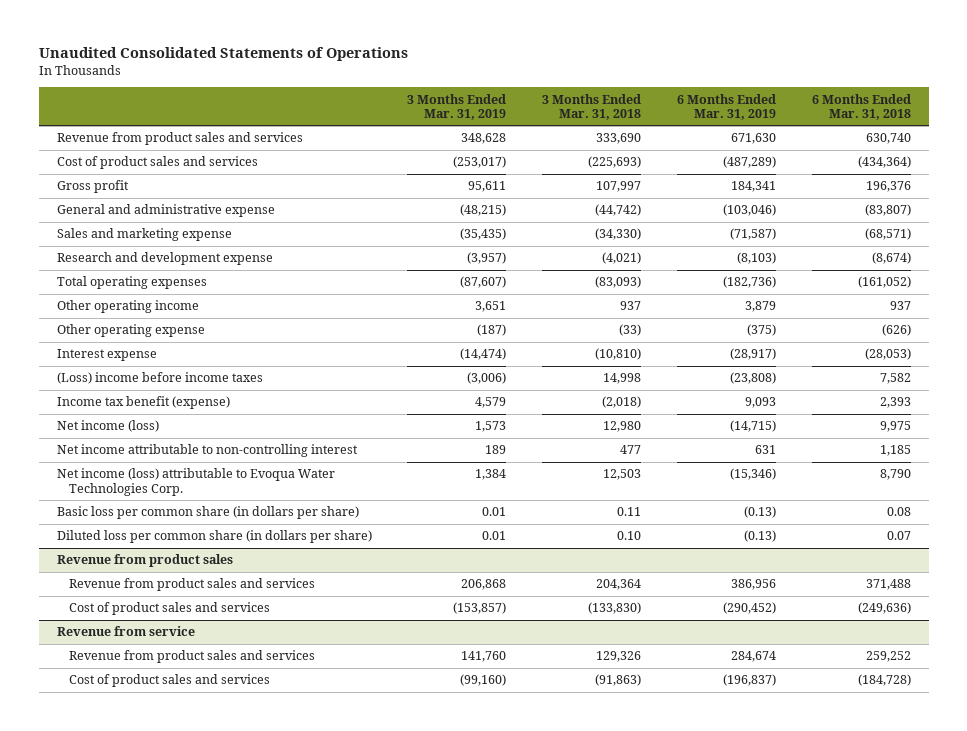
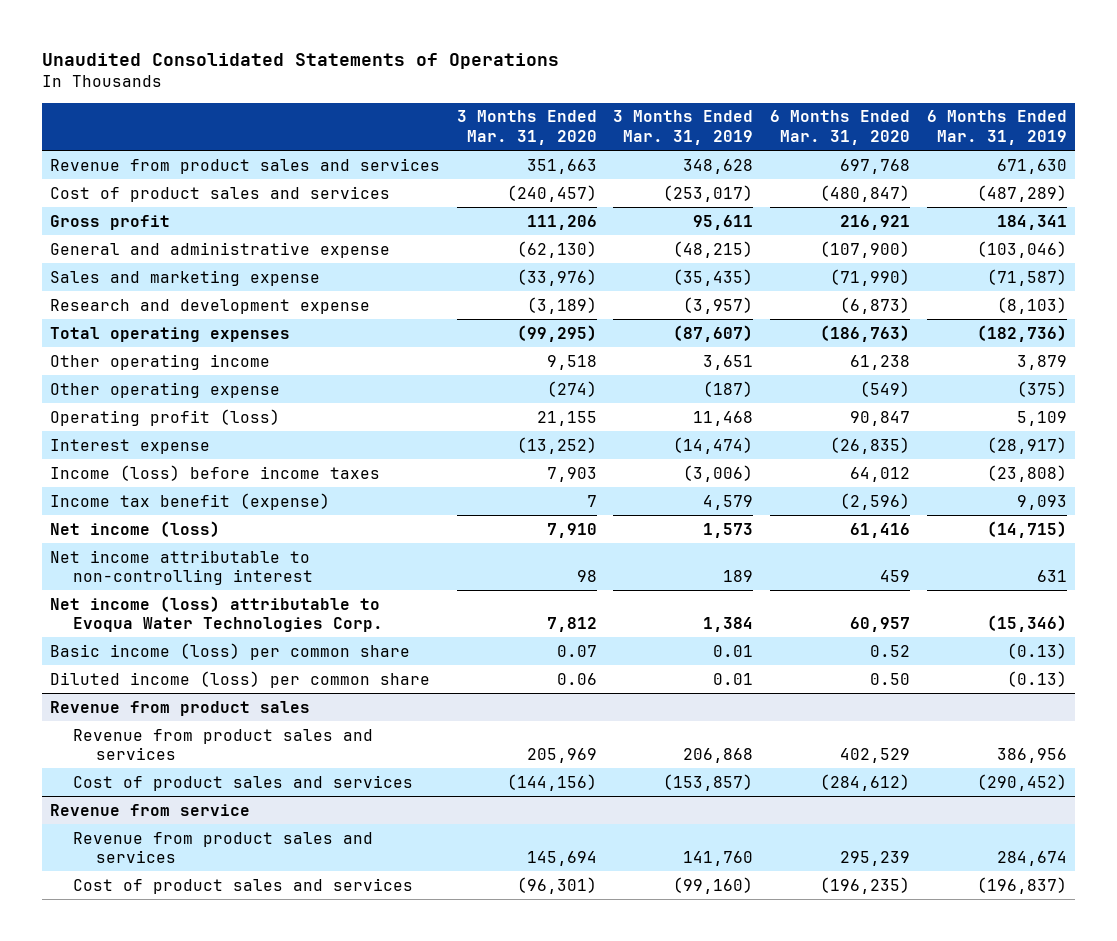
[542,93,642,121] 3 Months Ended Mar. 31, 2018 -> none
[811,93,911,121] 6 Months Ended Mar. 31, 2018 -> none
none -> [456,110,597,145] 3 Months Ended Mar. 31, 2020
none -> [770,110,911,145] 6 Months Ended Mar. 31, 2020
none -> [50,408,281,426] Operating profit (loss)
[56,372,263,385] (Loss) income before income taxes -> [50,464,381,481] Income (loss) before income taxes
[56,506,359,520] Basic loss per common share (in dollars per share) -> [50,642,411,660] Basic income (loss) per common share
[56,530,372,544] Diluted loss per common share (in dollars per share) -> [50,670,431,688] Diluted income (loss) per common share

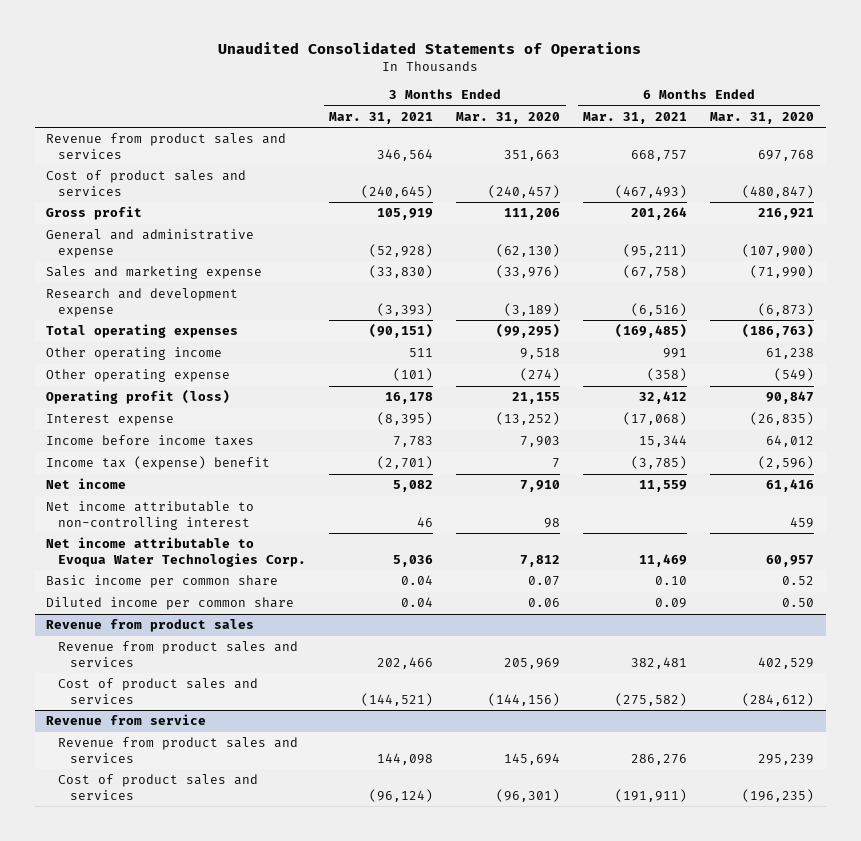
[613,110,754,145] 3 Months Ended Mar. 31, 2019 -> none
[926,110,1067,145] 6 Months Ended Mar. 31, 2019 -> none
none -> [329,111,434,124] Mar. 31, 2021
none -> [583,111,688,124] Mar. 31, 2021
[50,464,381,481] Income (loss) before income taxes -> [46,435,255,447] Income before income taxes
[50,492,331,510] Income tax benefit (expense) -> [46,456,271,471] Income tax (expense) benefit
[50,520,221,537] Net income (loss) -> [46,478,127,490] Net income
[50,595,384,632] Net income (loss) attributable to Evoqua Water Technologies Corp. -> [46,537,307,567] Net income attributable to Evoqua Water Technologies Corp.
[50,642,411,660] Basic income (loss) per common share -> [46,575,279,589] Basic income per common share
[50,670,431,688] Diluted income (loss) per common share -> [46,597,295,611] Diluted income per common share

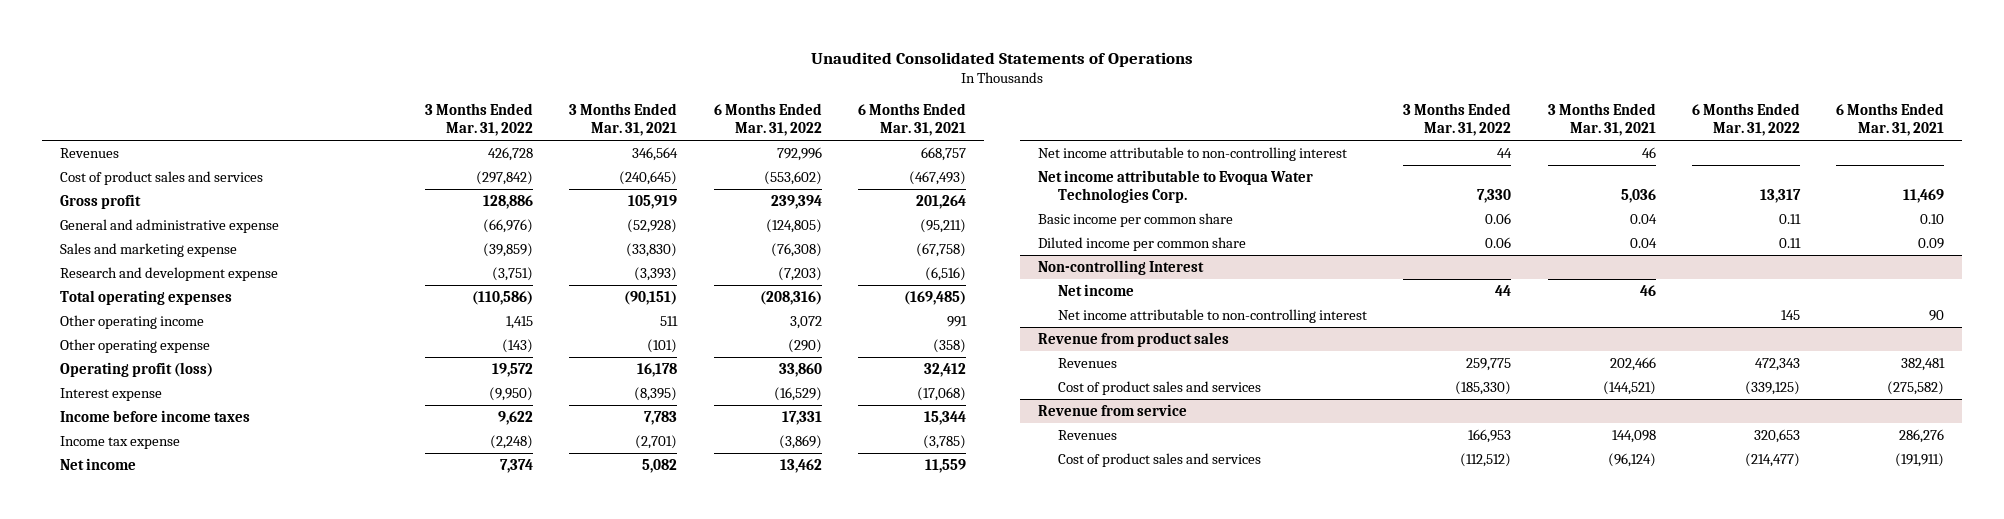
[456,111,561,124] Mar. 31, 2020 -> none
[710,111,815,124] Mar. 31, 2020 -> none
none -> [425,102,534,137] 3 Months Ended Mar. 31, 2022
none -> [713,102,822,137] 6 Months Ended Mar. 31, 2022
[46,133,287,159] Revenue from product sales and services -> [59,147,119,158] Revenues
[46,456,271,471] Income tax (expense) benefit -> [59,435,180,449] Income tax expense
none -> [1038,259,1205,275] Non-controlling Interest
none -> [1058,283,1135,296] Net income
none -> [1058,308,1368,323] Net income attributable to non-controlling interest
[58,641,299,667] Revenue from product sales and services -> [1058,357,1118,368] Revenues
[58,737,299,763] Revenue from product sales and services -> [1058,429,1118,440] Revenues

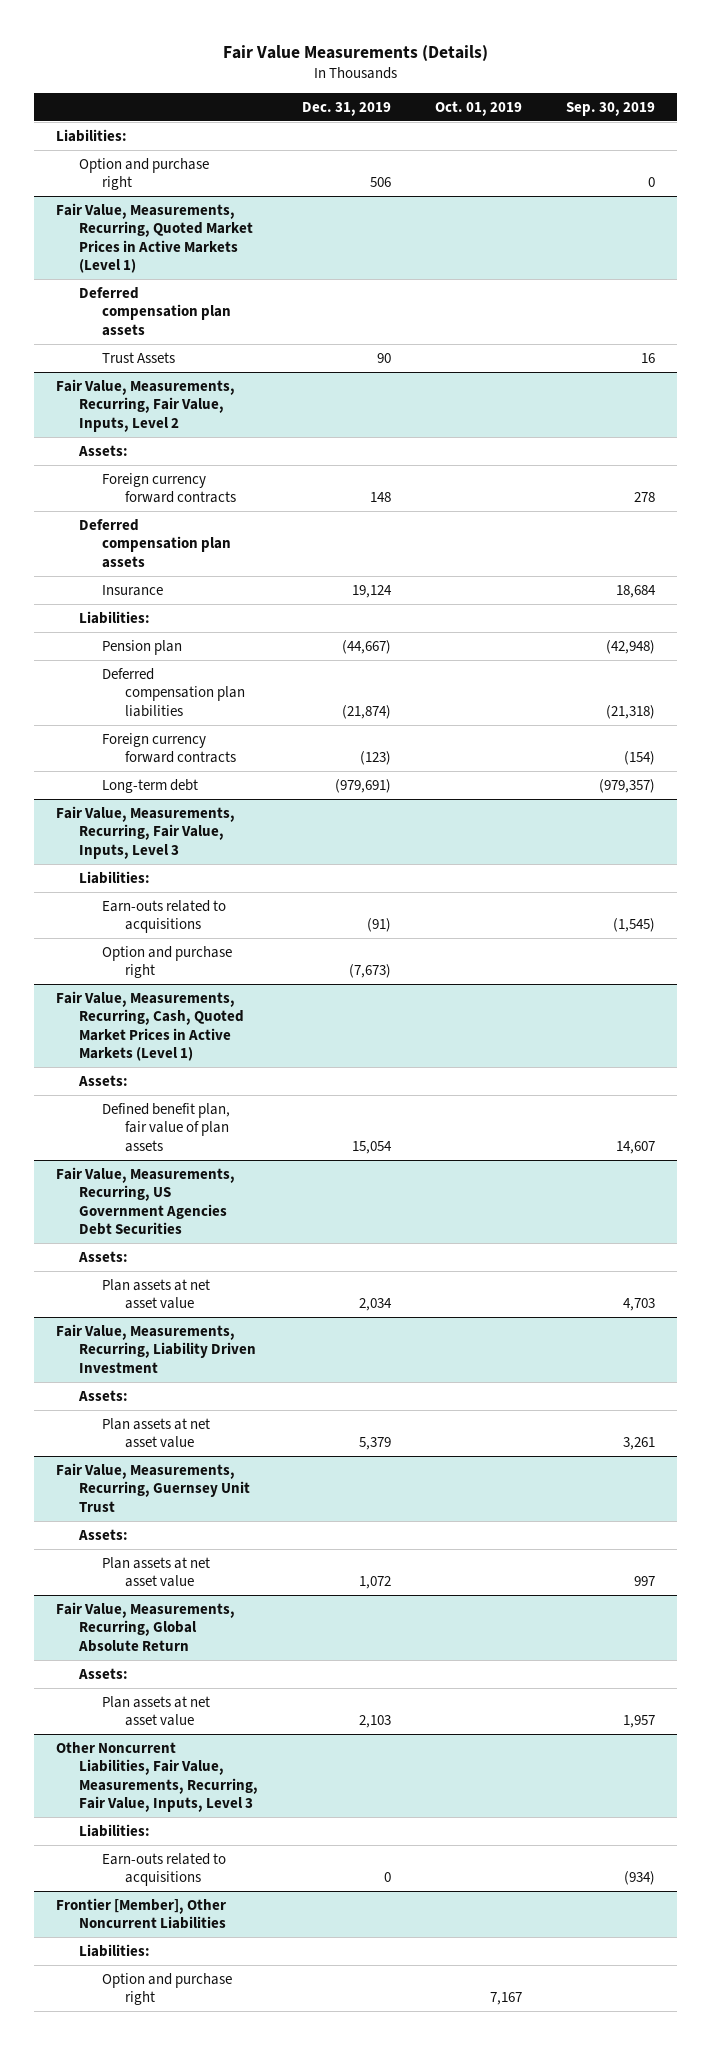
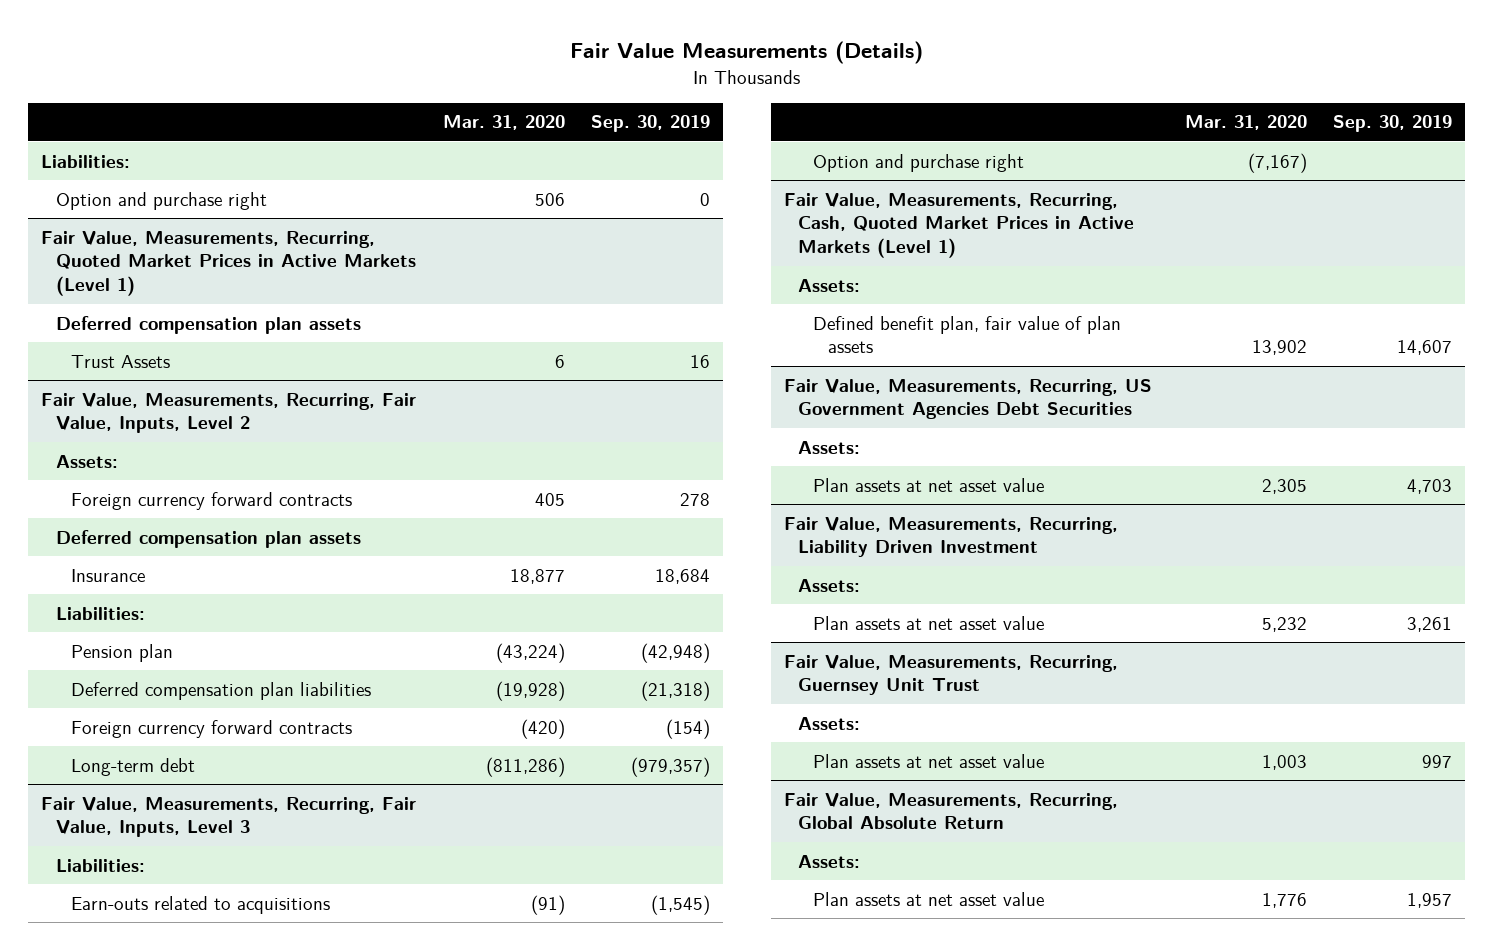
[302,101,392,116] Dec. 31, 2019 -> none
[435,100,523,116] Oct. 01, 2019 -> none
none -> [442,115,565,131] Mar. 31, 2020
[56,1741,259,1812] Other Noncurrent Liabilities, Fair Value, Measurements, Recurring, Fair Value, Inputs, Level 3 -> none
[79,1823,151,1837] Liabilities: -> none
[102,1852,227,1887] Earn-outs related to acquisitions -> none
[56,1897,227,1930] Frontier [Member], Other Noncurrent Liabilities -> none
[79,1943,151,1957] Liabilities: -> none
[102,1972,233,2006] Option and purchase right -> none

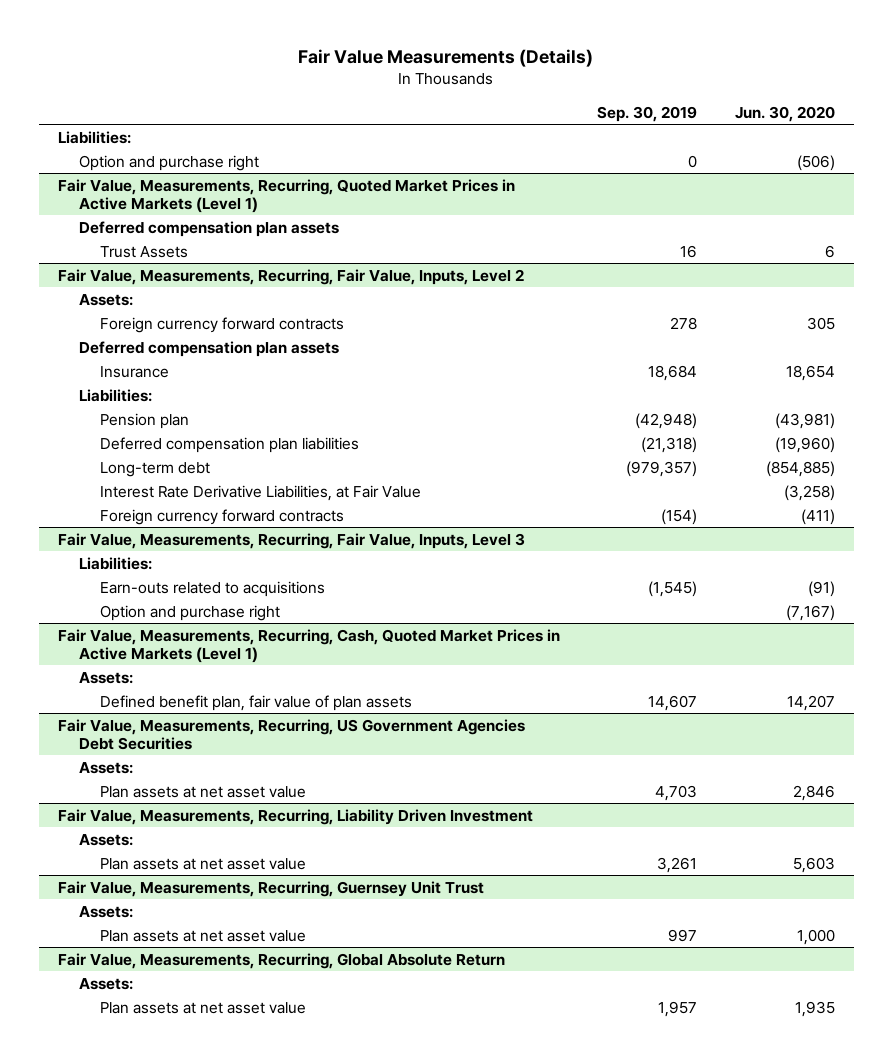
[442,115,565,131] Mar. 31, 2020 -> none
none -> [734,105,835,122] Jun. 30, 2020
none -> [100,484,422,501] Interest Rate Derivative Liabilities, at Fair Value
[70,719,352,738] Foreign currency forward contracts -> [100,508,345,525] Foreign currency forward contracts

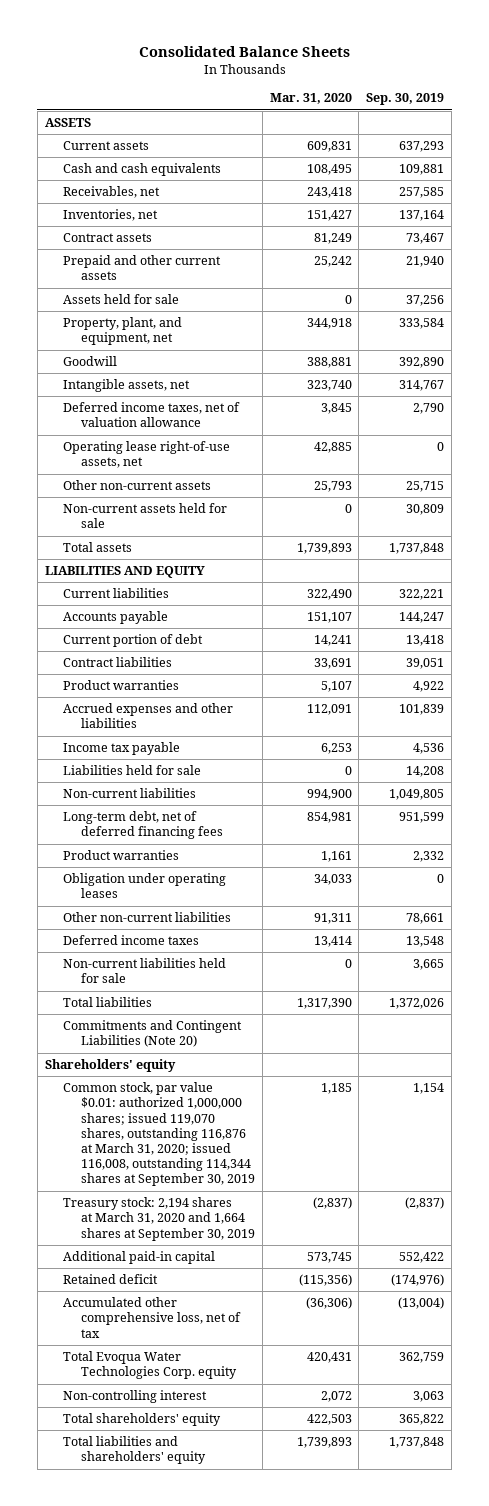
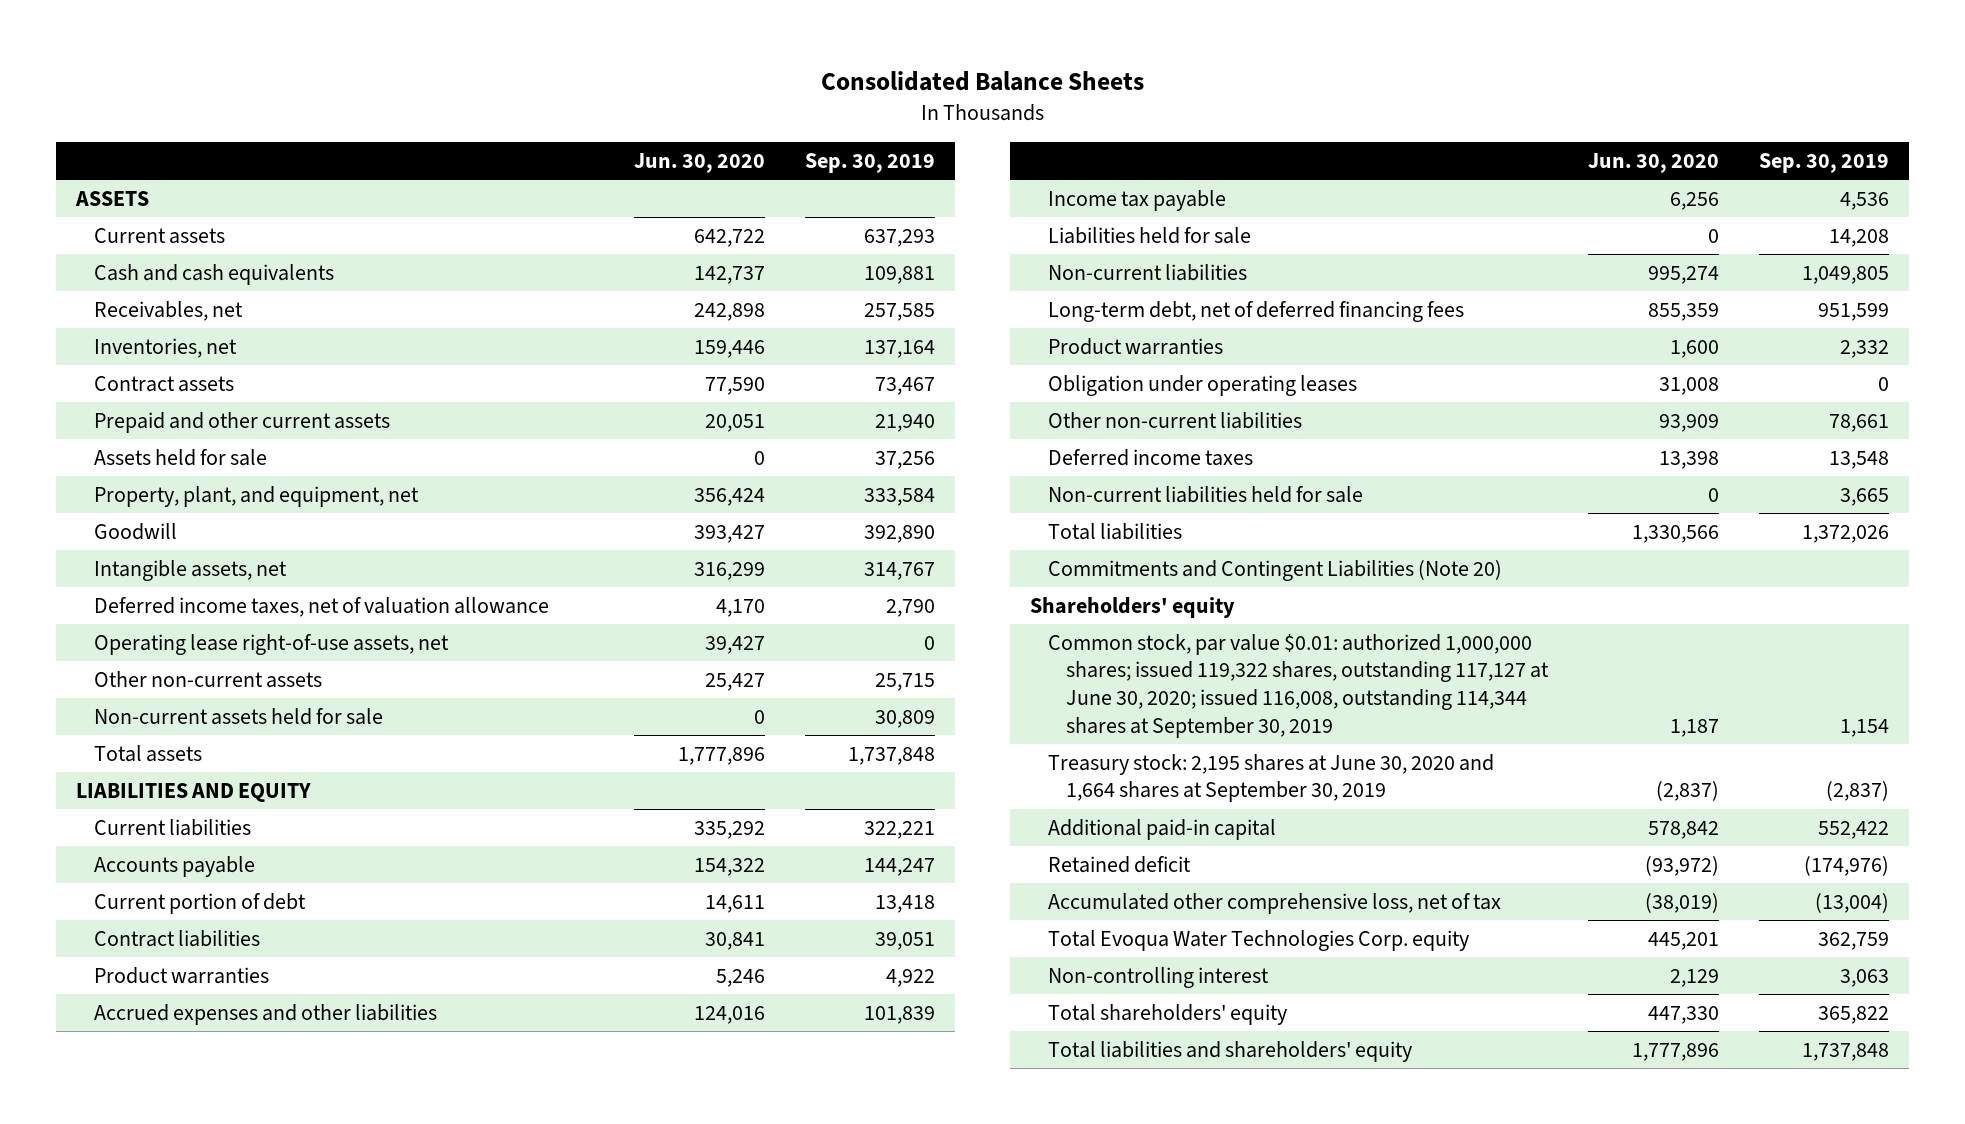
[269,93,352,105] Mar. 31, 2020 -> none
none -> [634,153,766,174] Jun. 30, 2020
[62,1082,255,1187] Common stock, par value $0.01: authorized 1,000,000 shares; issued 119,070 shares, outstanding 116,876 at March 31, 2020; issued 116,008, outstanding 114,344 shares at September 30, 2019 -> [1048,633,1550,738] Common stock, par value $0.01: authorized 1,000,000 shares; issued 119,322 shares, outstanding 117,127 at June 30, 2020; issued 116,008, outstanding 114,344 shares at September 30, 2019
[62,1197,255,1241] Treasury stock: 2,194 shares at March 31, 2020 and 1,664 shares at September 30, 2019 -> [1048,753,1495,803] Treasury stock: 2,195 shares at June 30, 2020 and 1,664 shares at September 30, 2019

